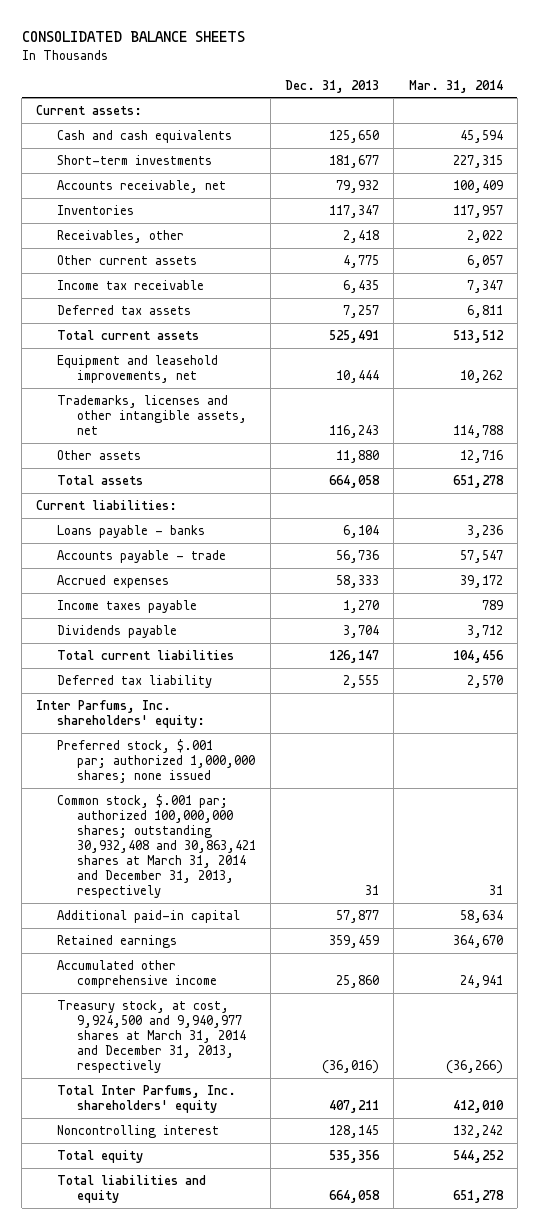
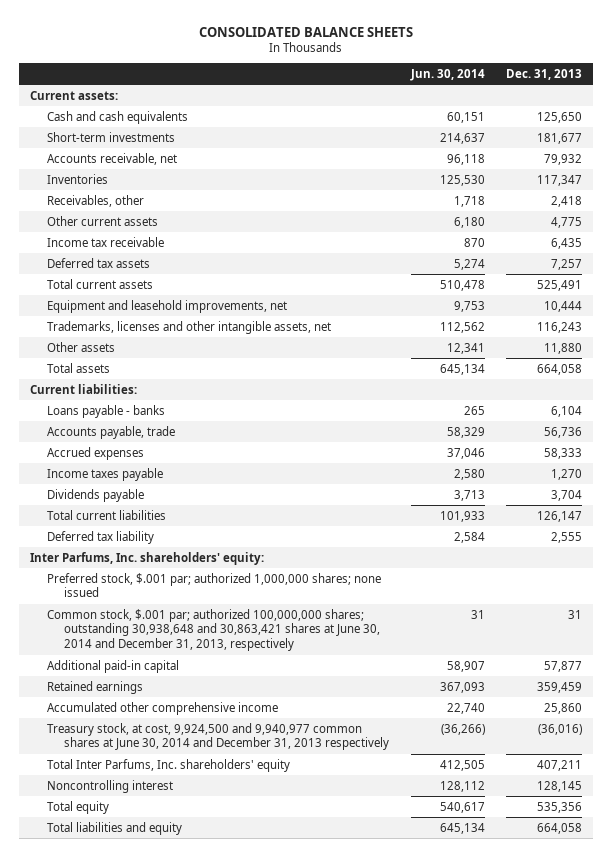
[408,79,503,93] Mar. 31, 2014 -> none
none -> [409,68,485,81] Jun. 30, 2014
[56,549,226,563] Accounts payable - trade -> [46,425,175,439] Accounts payable, trade
[56,793,257,899] Common stock, $.001 par; authorized 100,000,000 shares; outstanding 30,932,408 and 30,863,421 shares at March 31, 2014 and December 31, 2013, respectively -> [46,608,381,652] Common stock, $.001 par; authorized 100,000,000 shares; outstanding 30,938,648 and 30,863,421 shares at June 30, 2014 and December 31, 2013, respectively
[56,999,247,1074] Treasury stock, at cost, 9,924,500 and 9,940,977 shares at March 31, 2014 and December 31, 2013, respectively -> [46,722,390,751] Treasury stock, at cost, 9,924,500 and 9,940,977 common shares at June 30, 2014 and December 31, 2013 respectively

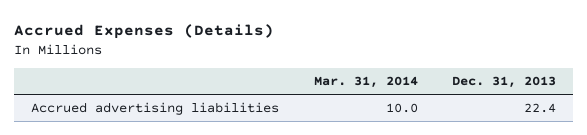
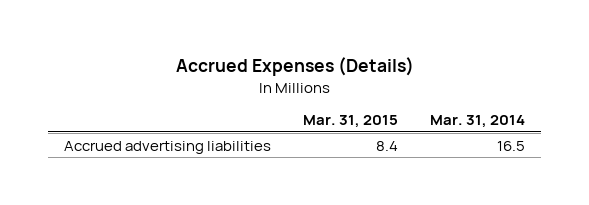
[452,76,557,89] Dec. 31, 2013 -> none
none -> [303,115,399,129] Mar. 31, 2015
[385,103,418,114] 10.0 -> [497,140,526,151] 16.5

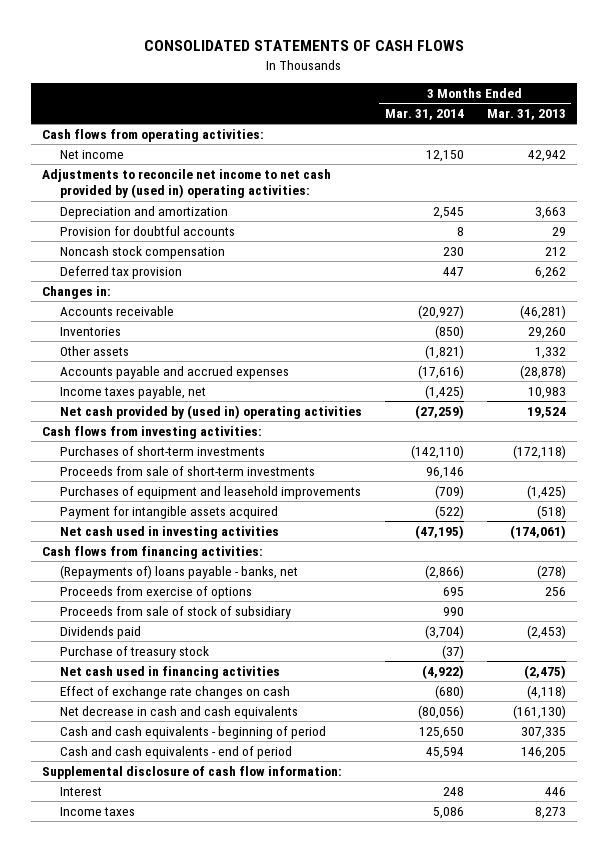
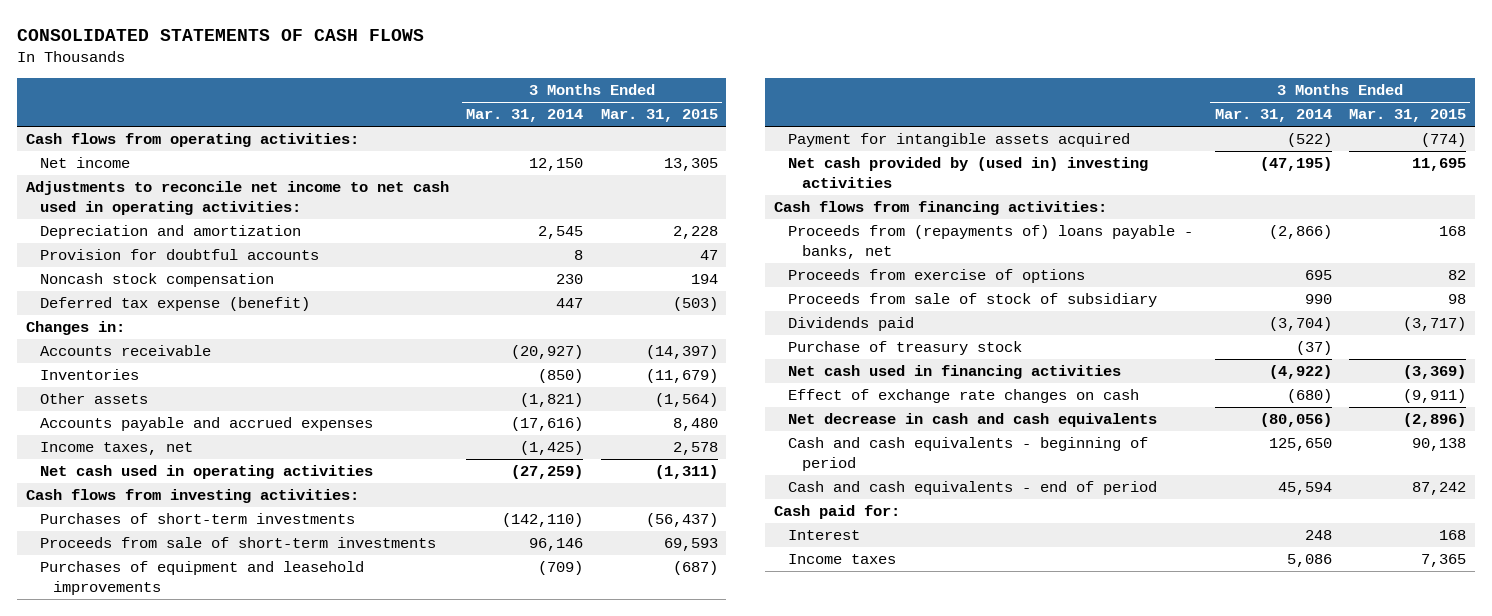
[486,109,566,121] Mar. 31, 2013 -> none
none -> [600,109,718,123] Mar. 31, 2015
[42,168,332,199] Adjustments to reconcile net income to net cash provided by (used in) operating activities: -> [25,181,449,215] Adjustments to reconcile net income to net cash used in operating activities:
[59,265,182,279] Deferred tax provision -> [39,297,310,312] Deferred tax expense (benefit)
[59,385,206,399] Income taxes payable, net -> [39,442,193,456] Income taxes, net
[59,404,362,419] Net cash provided by (used in) operating activities -> [39,465,373,480] Net cash used in operating activities
[59,525,279,539] Net cash used in investing activities -> [788,157,1149,188] Net cash provided by (used in) investing activities
[59,564,298,579] (Repayments of) loans payable - banks, net -> [788,225,1194,259] Proceeds from (repayments of) loans payable - banks, net
[42,765,343,779] Supplemental disclosure of cash flow information: -> none
none -> [774,505,901,520] Cash paid for:

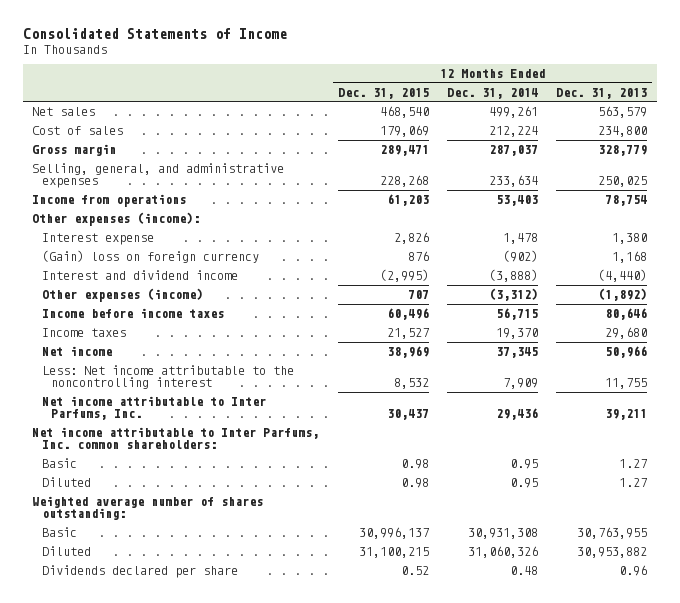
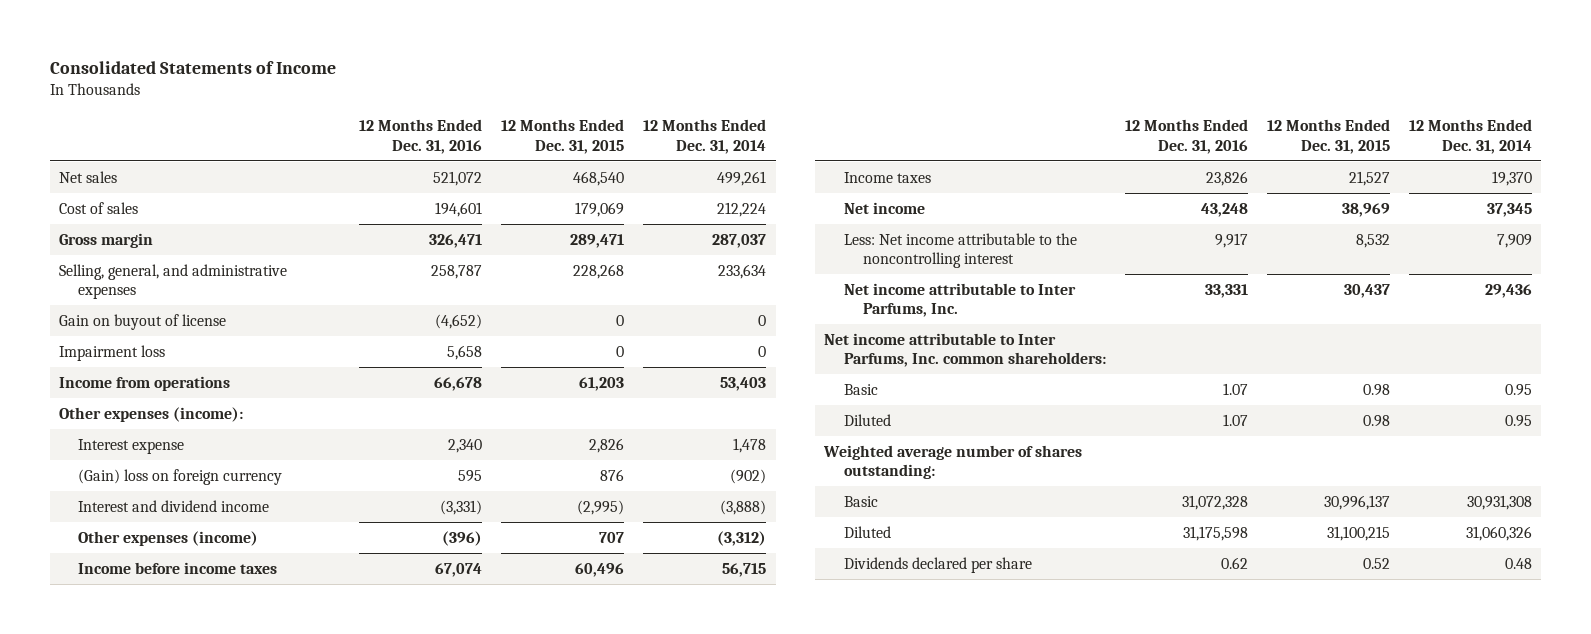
[556,87,648,99] Dec. 31, 2013 -> none
none -> [359,119,483,154] 12 Months Ended Dec. 31, 2016
none -> [59,313,227,330] Gain on buyout of license
none -> [59,344,166,361] Impairment loss

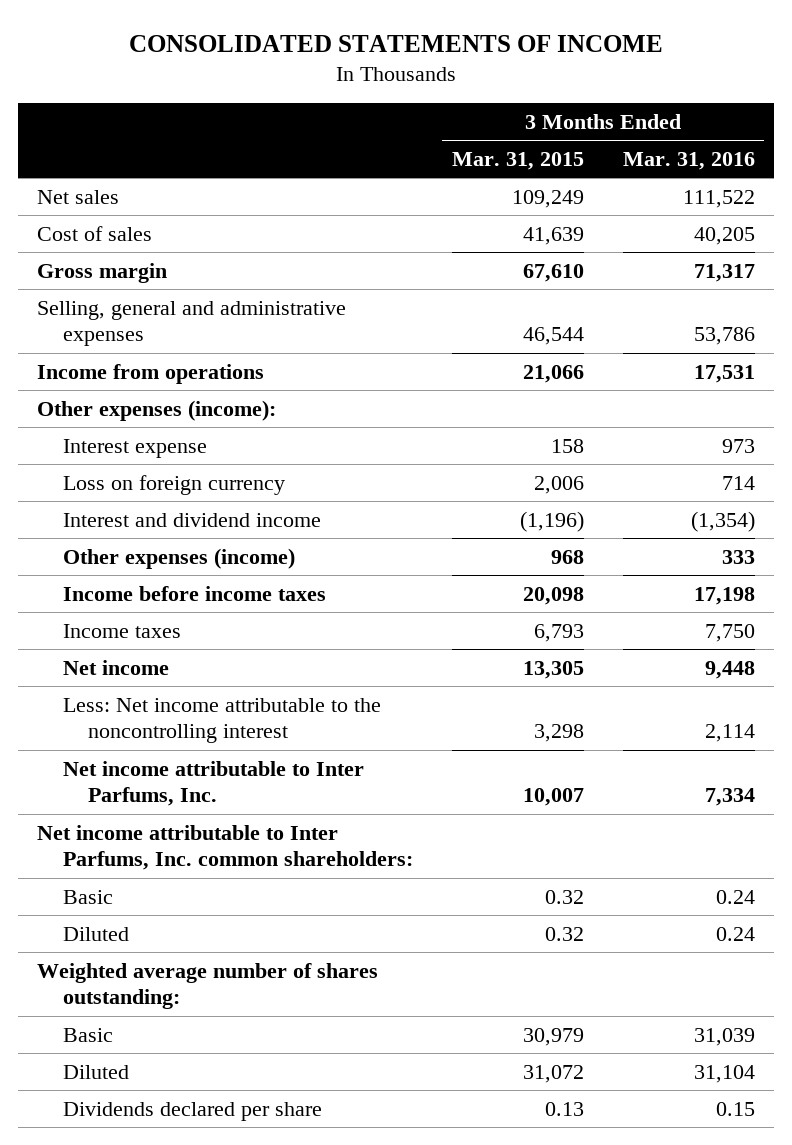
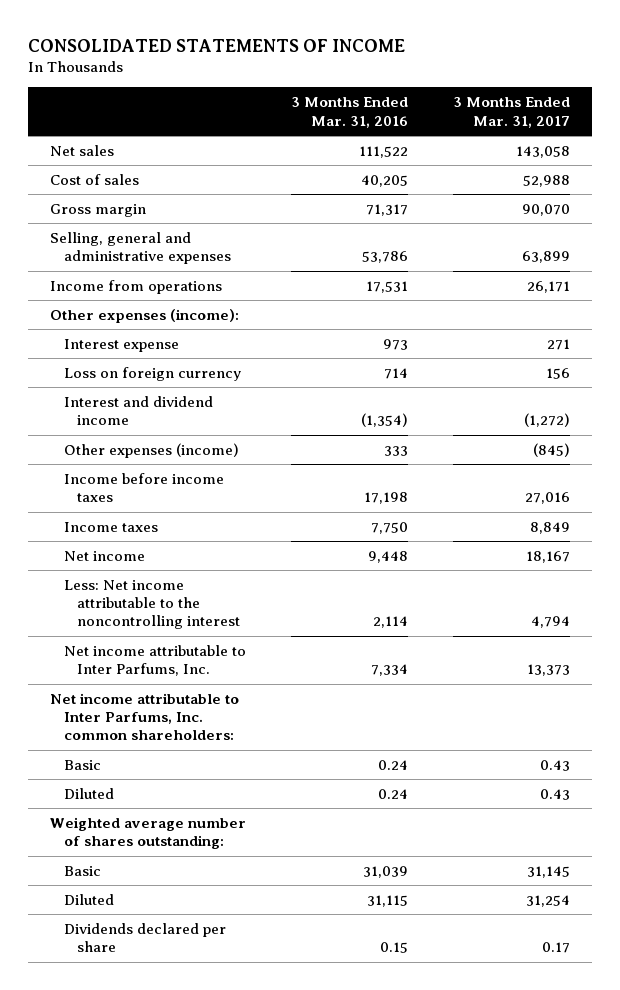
[451,151,584,170] Mar. 31, 2015 -> none
none -> [452,97,570,128] 3 Months Ended Mar. 31, 2017
[693,1064,755,1083] 31,104 -> [366,894,408,907] 31,115

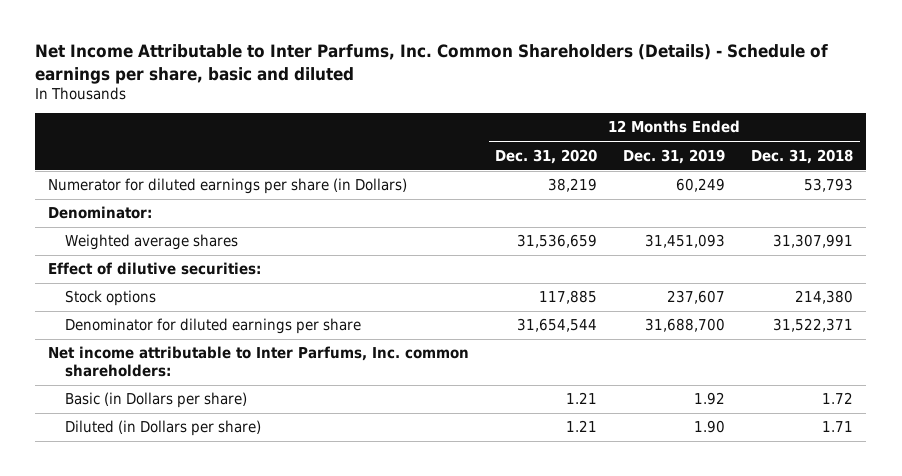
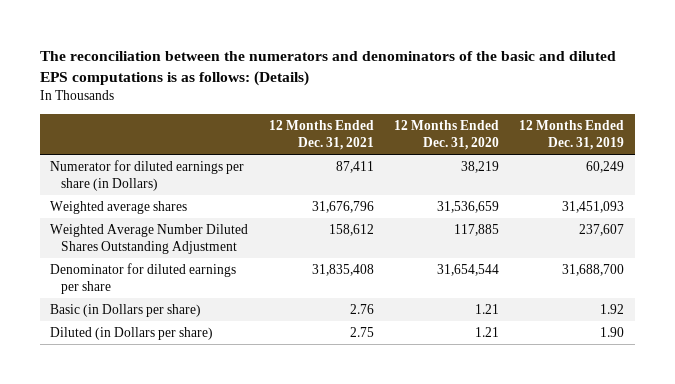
[35,44,829,84] Net Income Attributable to Inter Parfums, Inc. Common Shareholders (Details) - Schedule of earnings per share, basic and diluted -> [40,51,617,87] The reconciliation between the numerators and denominators of the basic and diluted EPS computations is as follows: (Details)
[751,148,854,164] Dec. 31, 2018 -> none
none -> [268,119,374,150] 12 Months Ended Dec. 31, 2021
[48,206,153,220] Denominator: -> none
[48,262,262,276] Effect of dilutive securities: -> none
[64,290,156,307] Stock options -> [50,224,249,255] Weighted Average Number Diluted Shares Outstanding Adjustment
[48,346,470,377] Net income attributable to Inter Parfums, Inc. common shareholders: -> none

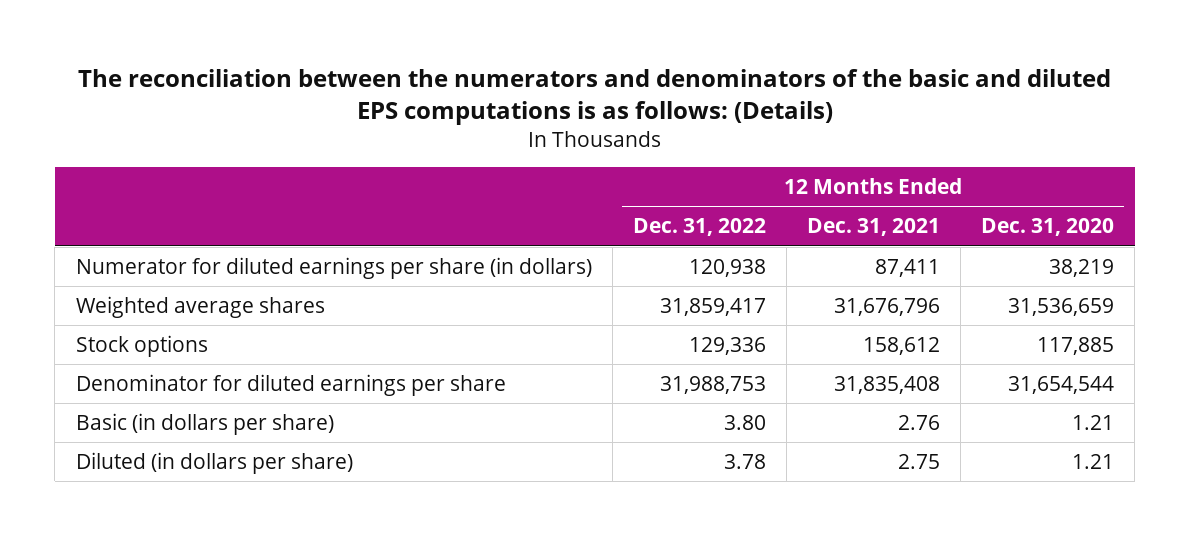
[519,119,625,150] 12 Months Ended Dec. 31, 2019 -> none
none -> [632,218,766,237] Dec. 31, 2022
[50,160,245,192] Numerator for diluted earnings per share (in Dollars) -> [75,256,592,279] Numerator for diluted earnings per share (in dollars)
[50,224,249,255] Weighted Average Number Diluted Shares Outstanding Adjustment -> [75,334,208,357] Stock options
[50,304,202,318] Basic (in Dollars per share) -> [75,412,334,435] Basic (in dollars per share)
[50,327,214,341] Diluted (in Dollars per share) -> [75,451,353,474] Diluted (in dollars per share)

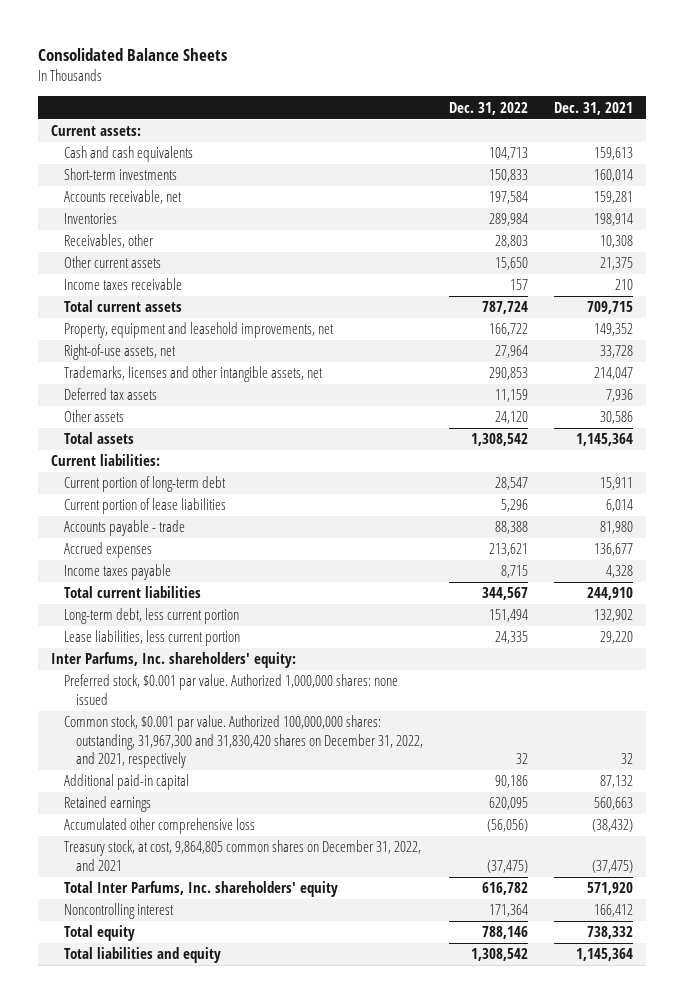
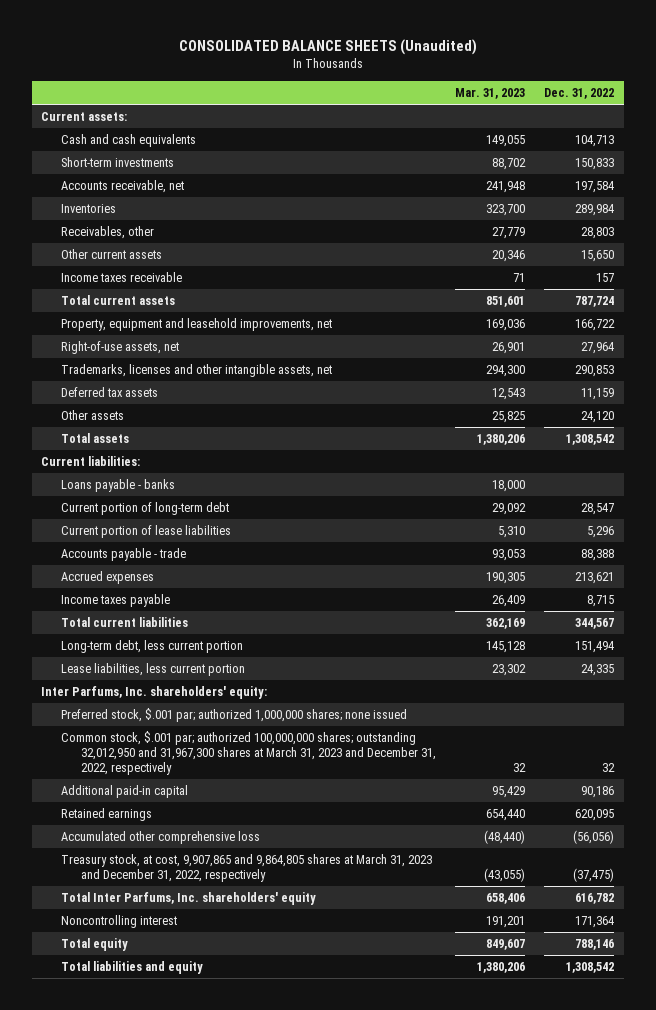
[38,48,228,62] Consolidated Balance Sheets -> [178,39,477,56] CONSOLIDATED BALANCE SHEETS (Unaudited)
[554,101,634,115] Dec. 31, 2021 -> none
none -> [455,88,526,100] Mar. 31, 2023
none -> [61,478,176,492] Loans payable - banks
[63,674,398,705] Preferred stock, $0.001 par value. Authorized 1,000,000 shares: none issued -> [61,707,408,722] Preferred stock, $.001 par; authorized 1,000,000 shares; none issued
[63,715,424,769] Common stock, $0.001 par value. Authorized 100,000,000 shares: outstanding, 31,967,300 and 31,830,420 shares on December 31, 2022, and 2021, respectively -> [61,730,437,775] Common stock, $.001 par; authorized 100,000,000 shares; outstanding 32,012,950 and 31,967,300 shares at March 31, 2023 and December 31, 2022, respectively
[63,840,421,871] Treasury stock, at cost, 9,864,805 common shares on December 31, 2022, and 2021 -> [61,853,433,882] Treasury stock, at cost, 9,907,865 and 9,864,805 shares at March 31, 2023 and December 31, 2022, respectively

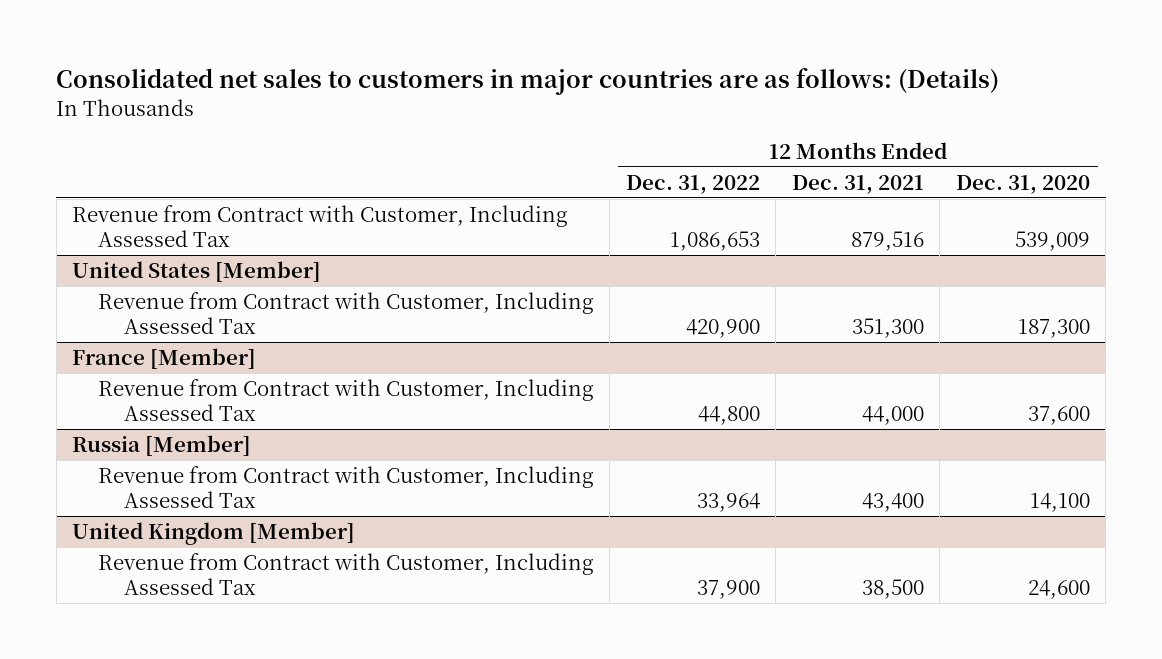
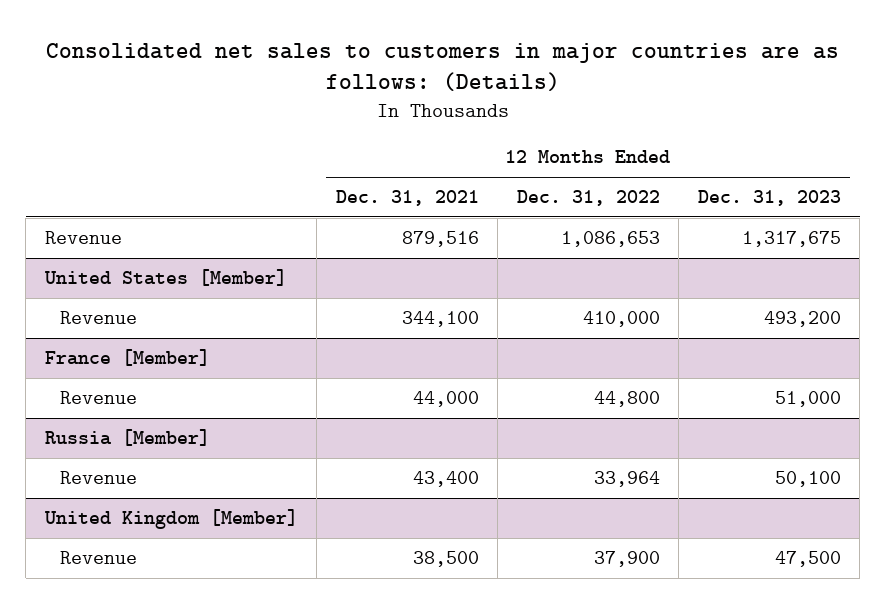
[955,174,1090,194] Dec. 31, 2020 -> none
none -> [697,190,841,207] Dec. 31, 2023
[72,204,569,247] Revenue from Contract with Customer, Including Assessed Tax -> [44,231,122,245] Revenue
[97,291,594,334] Revenue from Contract with Customer, Including Assessed Tax -> none
none -> [60,311,138,325] Revenue
[97,378,594,421] Revenue from Contract with Customer, Including Assessed Tax -> [60,391,138,405] Revenue
[97,465,594,508] Revenue from Contract with Customer, Including Assessed Tax -> [60,471,138,485] Revenue
[97,552,594,595] Revenue from Contract with Customer, Including Assessed Tax -> [60,551,138,565] Revenue

